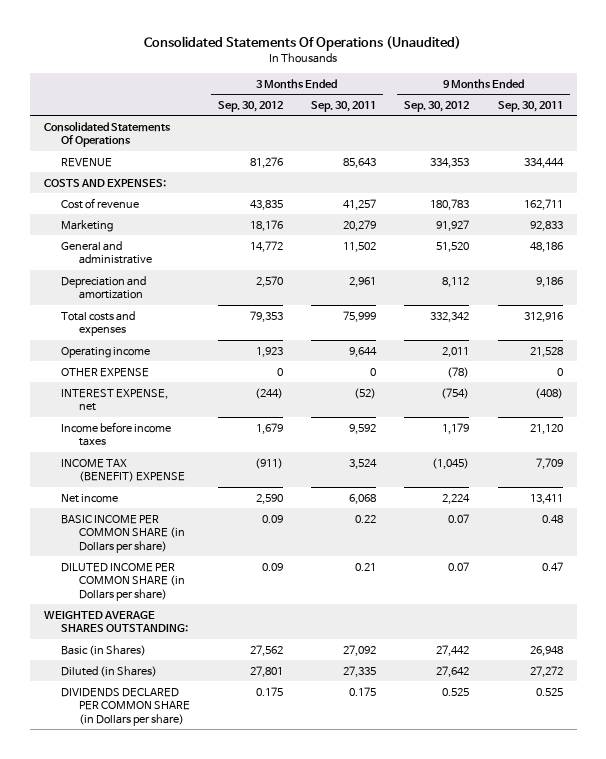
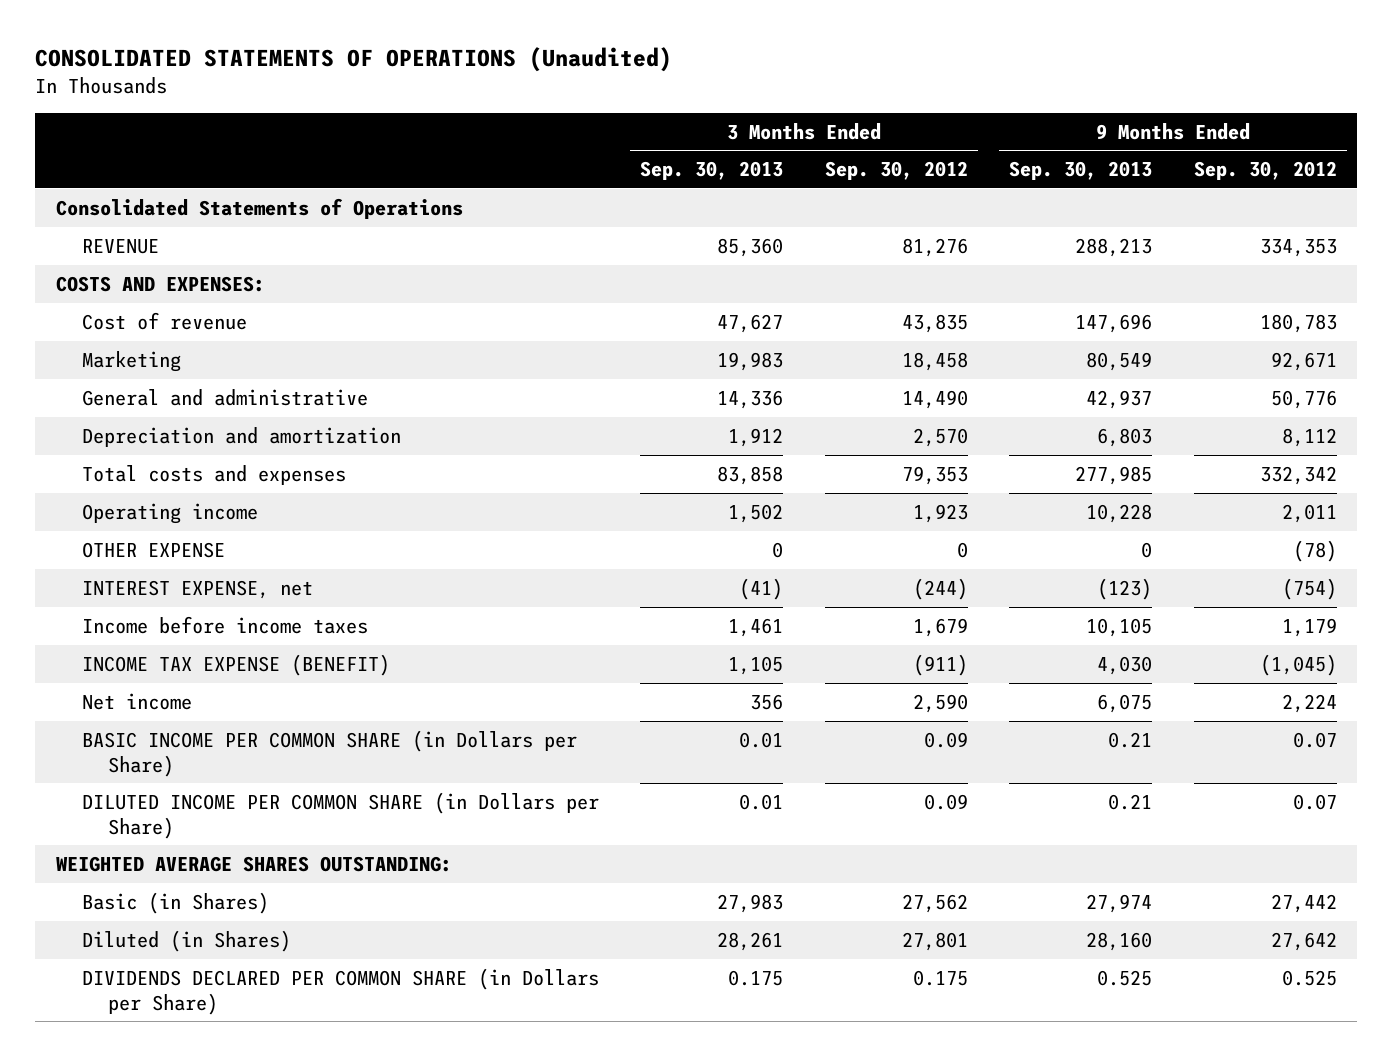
[144,35,462,51] Consolidated Statements Of Operations (Unaudited) -> [34,46,672,72] CONSOLIDATED STATEMENTS OF OPERATIONS (Unaudited)
[311,100,377,112] Sep. 30, 2011 -> none
[497,100,563,112] Sep. 30, 2011 -> none
none -> [640,161,784,181] Sep. 30, 2013
none -> [1009,161,1153,181] Sep. 30, 2013
[43,120,171,148] Consolidated Statements Of Operations -> [55,197,463,219] Consolidated Statements of Operations
[250,219,284,231] 18,176 -> [901,351,968,371] 18,458
[436,219,470,231] 91,927 -> [1270,351,1337,371] 92,671
[250,240,284,252] 14,772 -> [901,389,968,409] 14,490
[436,241,470,252] 51,520 -> [1270,389,1337,409] 50,776
[61,458,185,483] INCOME TAX (BENEFIT) EXPENSE -> [81,653,390,676] INCOME TAX EXPENSE (BENEFIT)
[61,514,185,553] BASIC INCOME PER COMMON SHARE (in Dollars per share) -> [81,729,577,777] BASIC INCOME PER COMMON SHARE (in Dollars per Share)
[61,562,185,601] DILUTED INCOME PER COMMON SHARE (in Dollars per share) -> [81,791,599,839] DILUTED INCOME PER COMMON SHARE (in Dollars per Share)
[61,687,190,726] DIVIDENDS DECLARED PER COMMON SHARE (in Dollars per share) -> [81,967,599,1015] DIVIDENDS DECLARED PER COMMON SHARE (in Dollars per Share)

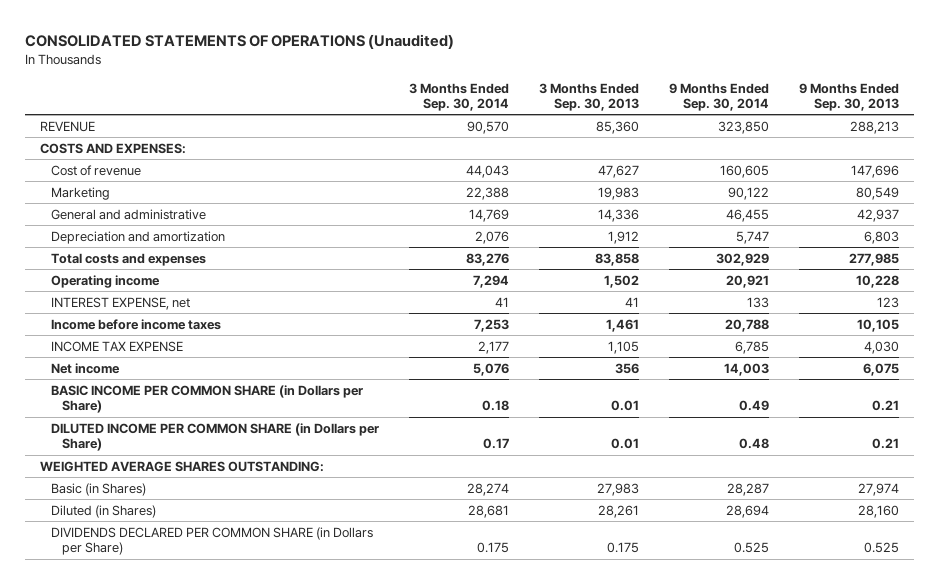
[824,161,968,181] Sep. 30, 2012 -> none
[1193,161,1337,181] Sep. 30, 2012 -> none
none -> [408,82,509,112] 3 Months Ended Sep. 30, 2014
none -> [668,82,769,112] 9 Months Ended Sep. 30, 2014
[55,197,463,219] Consolidated Statements of Operations -> none
[81,541,225,558] OTHER EXPENSE -> none
[739,577,784,600] (41) -> [624,296,639,307] 41
[1097,577,1153,600] (123) -> [876,296,899,308] 123
[81,653,390,676] INCOME TAX EXPENSE (BENEFIT) -> [50,340,183,352] INCOME TAX EXPENSE

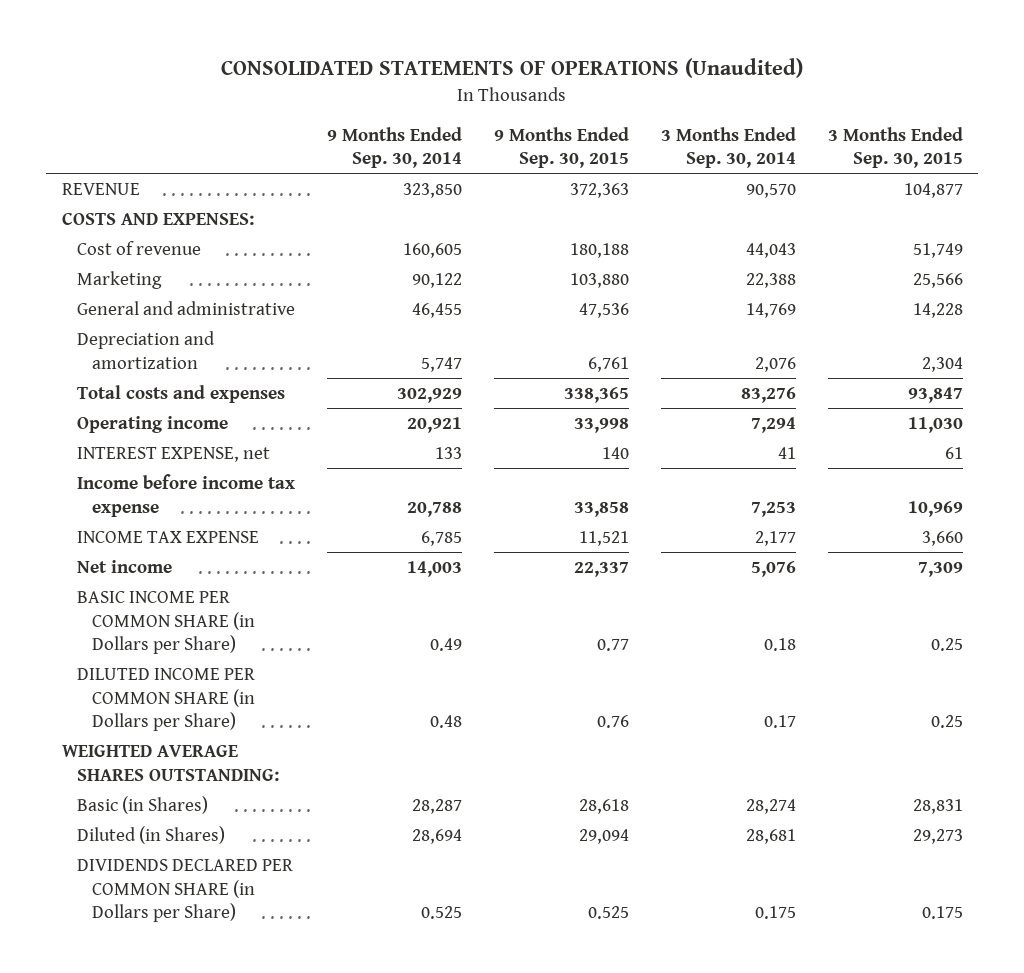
[538,82,639,112] 3 Months Ended Sep. 30, 2013 -> none
[798,82,899,112] 9 Months Ended Sep. 30, 2013 -> none
none -> [493,126,629,169] 9 Months Ended Sep. 30, 2015
none -> [827,126,963,169] 3 Months Ended Sep. 30, 2015
[50,318,221,330] Income before income taxes -> [76,473,295,517] Income before income tax expense

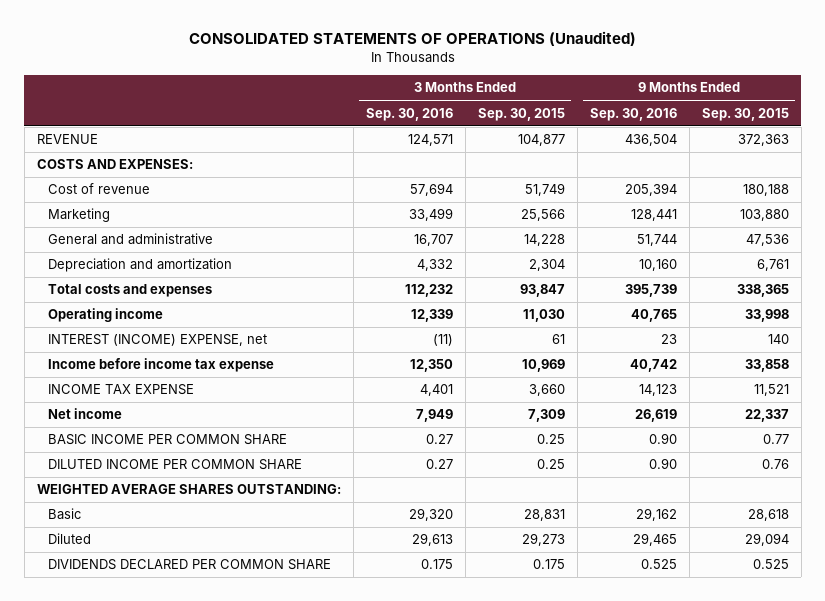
[326,126,462,169] 9 Months Ended Sep. 30, 2014 -> none
[660,126,796,169] 3 Months Ended Sep. 30, 2014 -> none
none -> [365,107,453,121] Sep. 30, 2016
none -> [589,107,677,121] Sep. 30, 2016
[76,446,270,462] INTEREST EXPENSE, net -> [48,334,268,347] INTEREST (INCOME) EXPENSE, net
[76,590,256,655] BASIC INCOME PER COMMON SHARE (in Dollars per Share) -> [48,434,288,446] BASIC INCOME PER COMMON SHARE
[76,667,256,732] DILUTED INCOME PER COMMON SHARE (in Dollars per Share) -> [48,459,303,471] DILUTED INCOME PER COMMON SHARE
[76,795,208,814] Basic (in Shares) -> [48,508,82,521] Basic
[76,825,225,844] Diluted (in Shares) -> [48,533,92,545] Diluted
[76,858,293,923] DIVIDENDS DECLARED PER COMMON SHARE (in Dollars per Share) -> [48,559,332,571] DIVIDENDS DECLARED PER COMMON SHARE

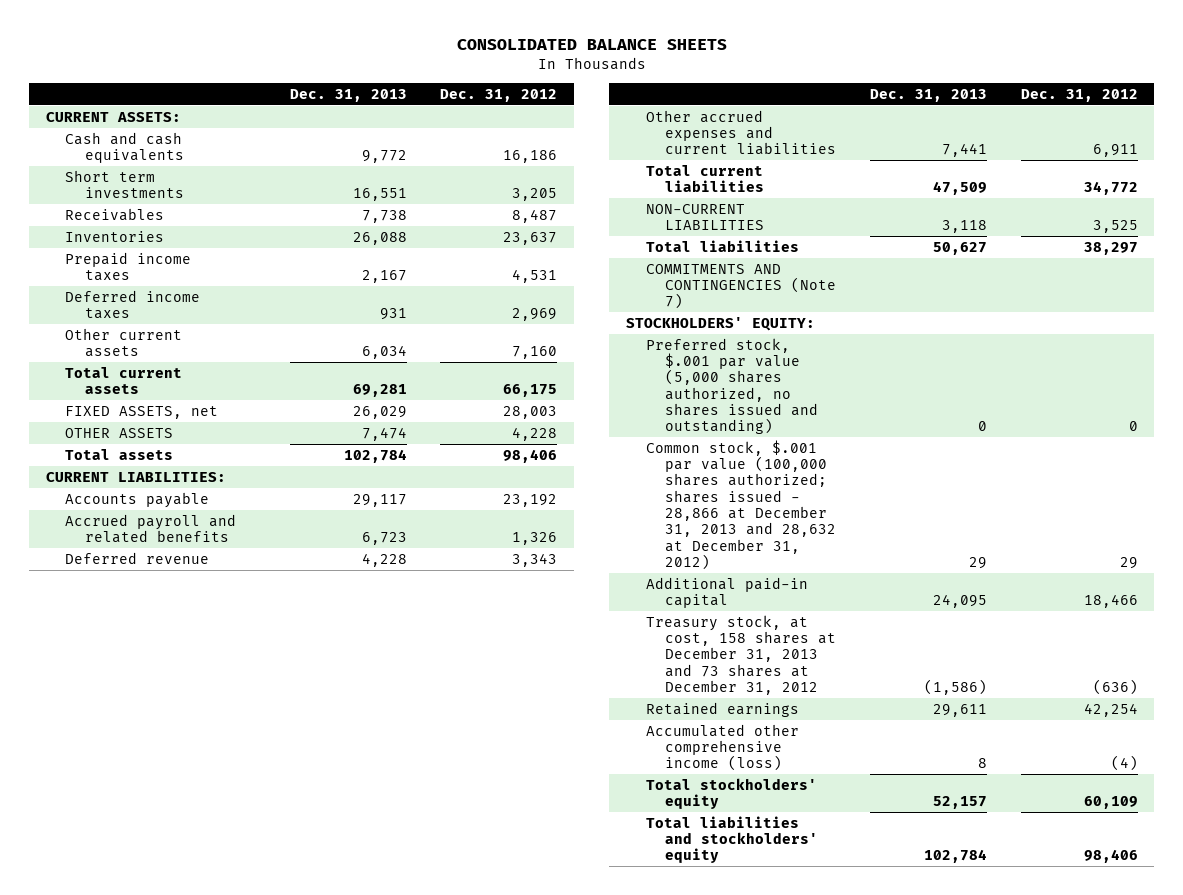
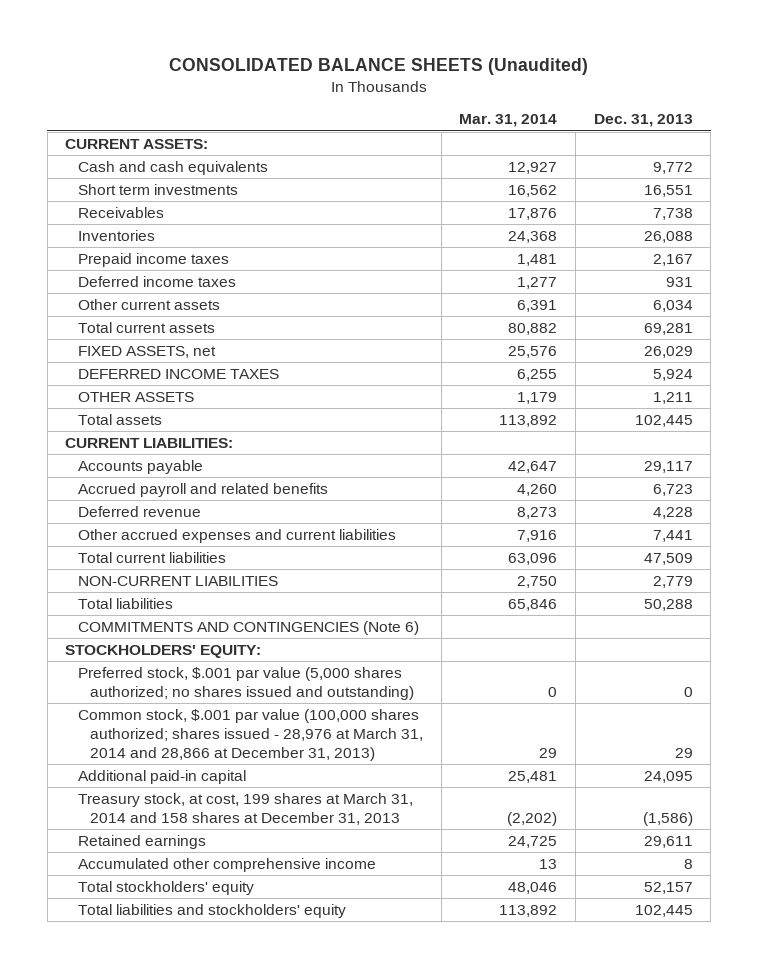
[456,39,727,51] CONSOLIDATED BALANCE SHEETS -> [169,58,589,76] CONSOLIDATED BALANCE SHEETS (Unaudited)
[440,88,558,102] Dec. 31, 2012 -> none
none -> [459,114,558,128] Mar. 31, 2014
none -> [77,368,279,379] DEFERRED INCOME TAXES
[361,426,407,441] 7,474 -> [652,391,693,404] 1,211
[343,448,407,463] 102,784 -> [634,414,693,427] 102,445
[942,219,988,233] 3,118 -> [652,575,693,588] 2,779
[933,241,988,255] 50,627 -> [643,598,693,611] 50,288
[645,263,837,310] COMMITMENTS AND CONTINGENCIES (Note 7) -> [77,620,419,635] COMMITMENTS AND CONTINGENCIES (Note 6)
[645,337,819,435] Preferred stock, $.001 par value (5,000 shares authorized, no shares issued and outstanding) -> [77,666,414,700] Preferred stock, $.001 par value (5,000 shares authorized; no shares issued and outstanding)
[645,439,837,570] Common stock, $.001 par value (100,000 shares authorized; shares issued - 28,866 at December 31, 2013 and 28,632 at December 31, 2012) -> [77,708,423,762] Common stock, $.001 par value (100,000 shares authorized; shares issued - 28,976 at March 31, 2014 and 28,866 at December 31, 2013)
[645,614,837,695] Treasury stock, at cost, 158 shares at December 31, 2013 and 73 shares at December 31, 2012 -> [77,792,413,825] Treasury stock, at cost, 199 shares at March 31, 2014 and 158 shares at December 31, 2013
[645,723,799,772] Accumulated other comprehensive income (loss) -> [77,857,376,872] Accumulated other comprehensive income
[924,849,988,864] 102,784 -> [634,904,693,917] 102,445

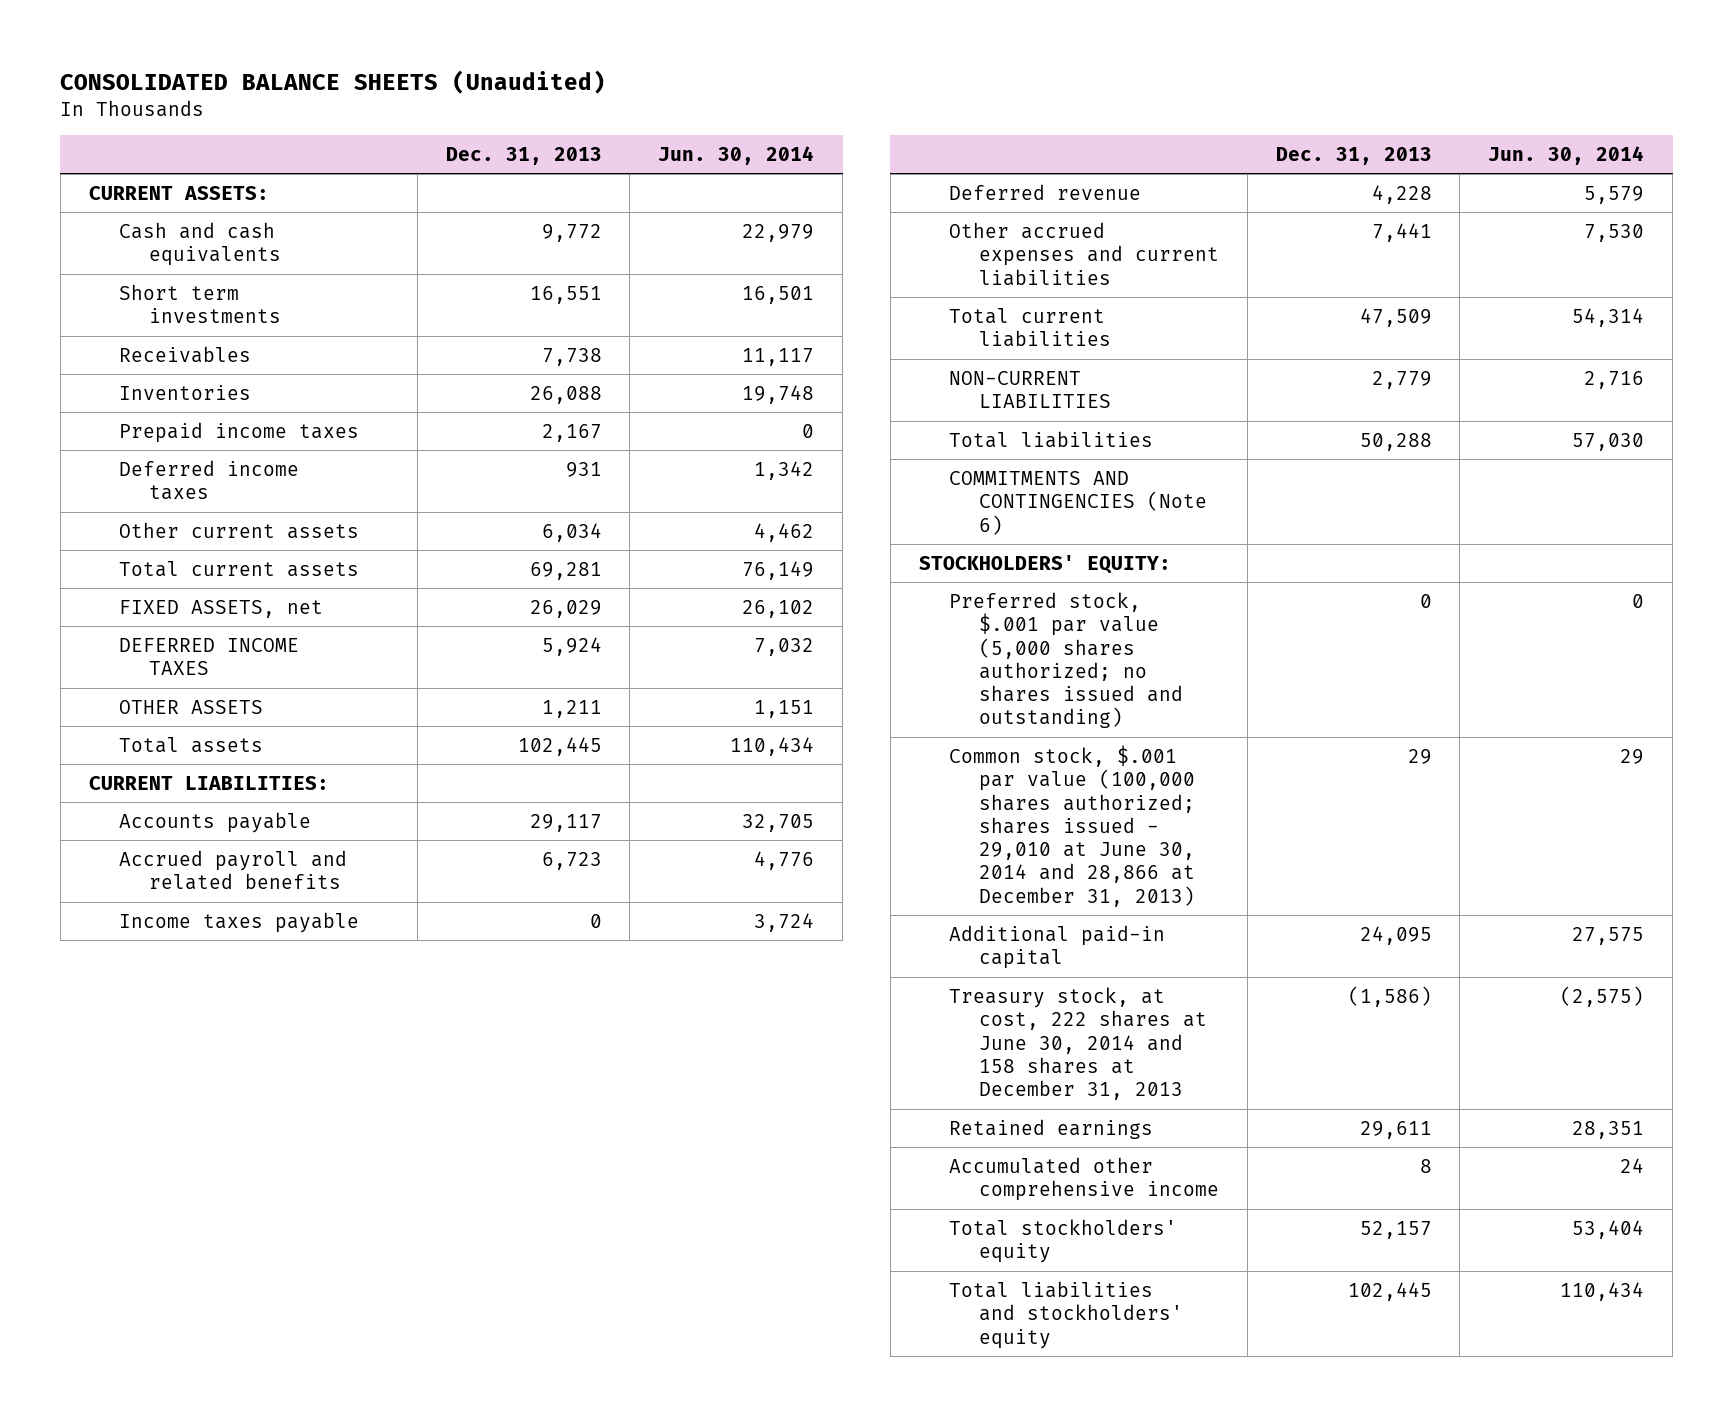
[459,114,558,128] Mar. 31, 2014 -> none
none -> [658,145,815,165] Jun. 30, 2014
none -> [118,911,359,933] Income taxes payable
[77,708,423,762] Common stock, $.001 par value (100,000 shares authorized; shares issued - 28,976 at March 31, 2014 and 28,866 at December 31, 2013) -> [948,744,1195,907] Common stock, $.001 par value (100,000 shares authorized; shares issued - 29,010 at June 30, 2014 and 28,866 at December 31, 2013)
[77,792,413,825] Treasury stock, at cost, 199 shares at March 31, 2014 and 158 shares at December 31, 2013 -> [948,986,1207,1101] Treasury stock, at cost, 222 shares at June 30, 2014 and 158 shares at December 31, 2013

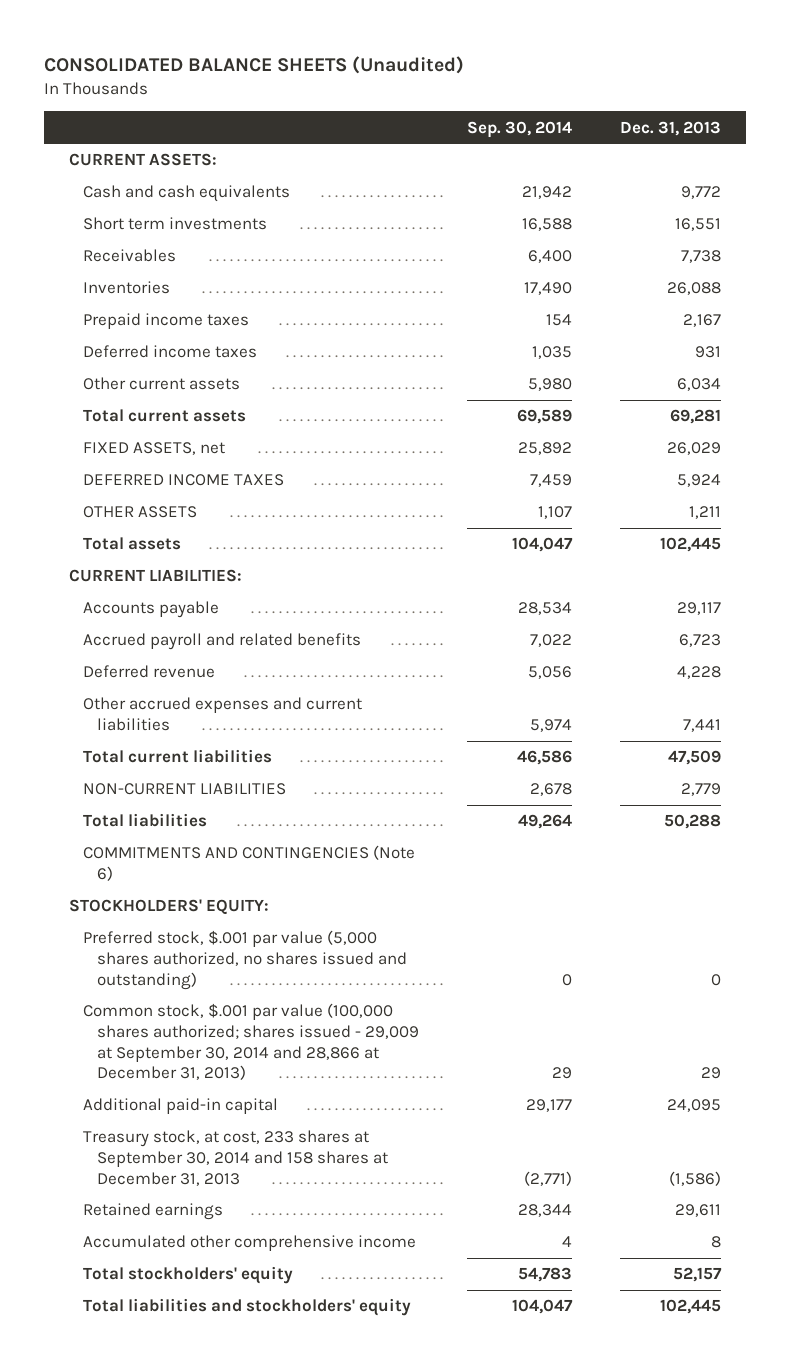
[658,145,815,165] Jun. 30, 2014 -> none
none -> [467,120,573,138] Sep. 30, 2014
[118,911,359,933] Income taxes payable -> none
[948,591,1183,729] Preferred stock, $.001 par value (5,000 shares authorized; no shares issued and outstanding) -> [82,930,408,990] Preferred stock, $.001 par value (5,000 shares authorized, no shares issued and outstanding)
[948,744,1195,907] Common stock, $.001 par value (100,000 shares authorized; shares issued - 29,010 at June 30, 2014 and 28,866 at December 31, 2013) -> [82,1003,420,1081] Common stock, $.001 par value (100,000 shares authorized; shares issued - 29,009 at September 30, 2014 and 28,866 at December 31, 2013)
[948,986,1207,1101] Treasury stock, at cost, 222 shares at June 30, 2014 and 158 shares at December 31, 2013 -> [82,1130,389,1186] Treasury stock, at cost, 233 shares at September 30, 2014 and 158 shares at December 31, 2013

